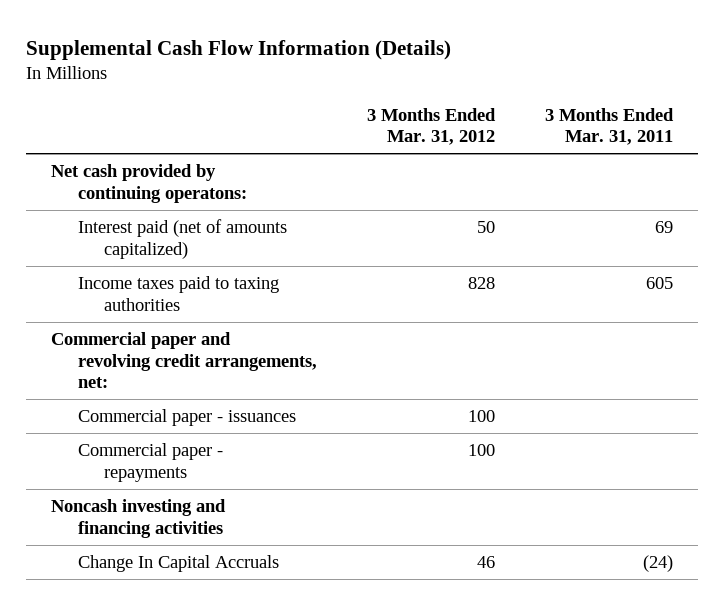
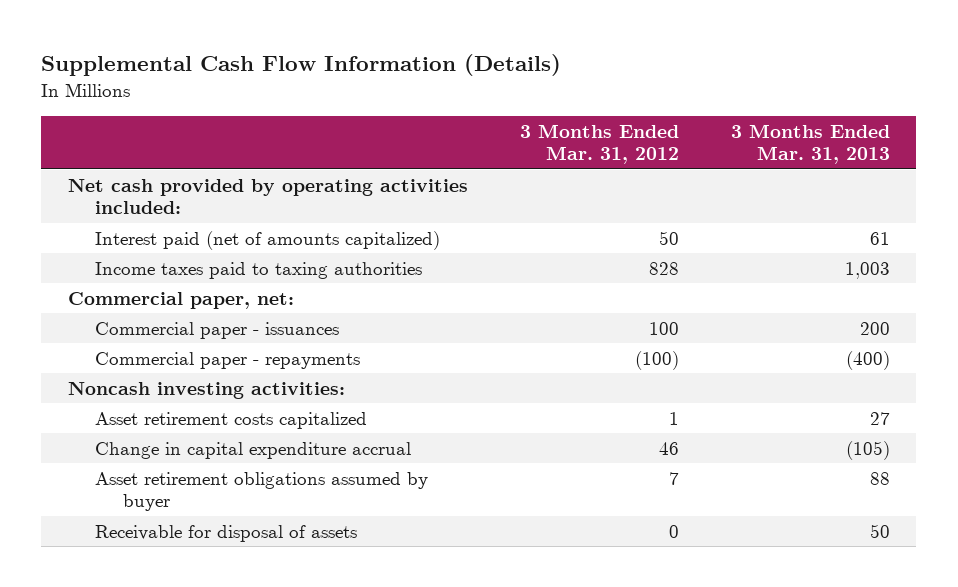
[544,107,674,146] 3 Months Ended Mar. 31, 2011 -> none
none -> [731,123,891,164] 3 Months Ended Mar. 31, 2013
[51,164,247,203] Net cash provided by continuing operatons: -> [67,178,468,215] Net cash provided by operating activities included:
[51,332,317,389] Commercial paper and revolving credit arrangements, net: -> [67,291,294,309] Commercial paper, net:
[467,444,495,457] 100 -> [634,350,679,370] (100)
[51,499,227,538] Noncash investing and financing activities -> [67,381,345,399] Noncash investing activities:
none -> [95,411,368,429] Asset retirement costs capitalized
[77,555,279,573] Change In Capital Accruals -> [95,441,412,459] Change in capital expenditure accrual
none -> [95,471,429,512] Asset retirement obligations assumed by buyer
none -> [95,524,358,542] Receivable for disposal of assets

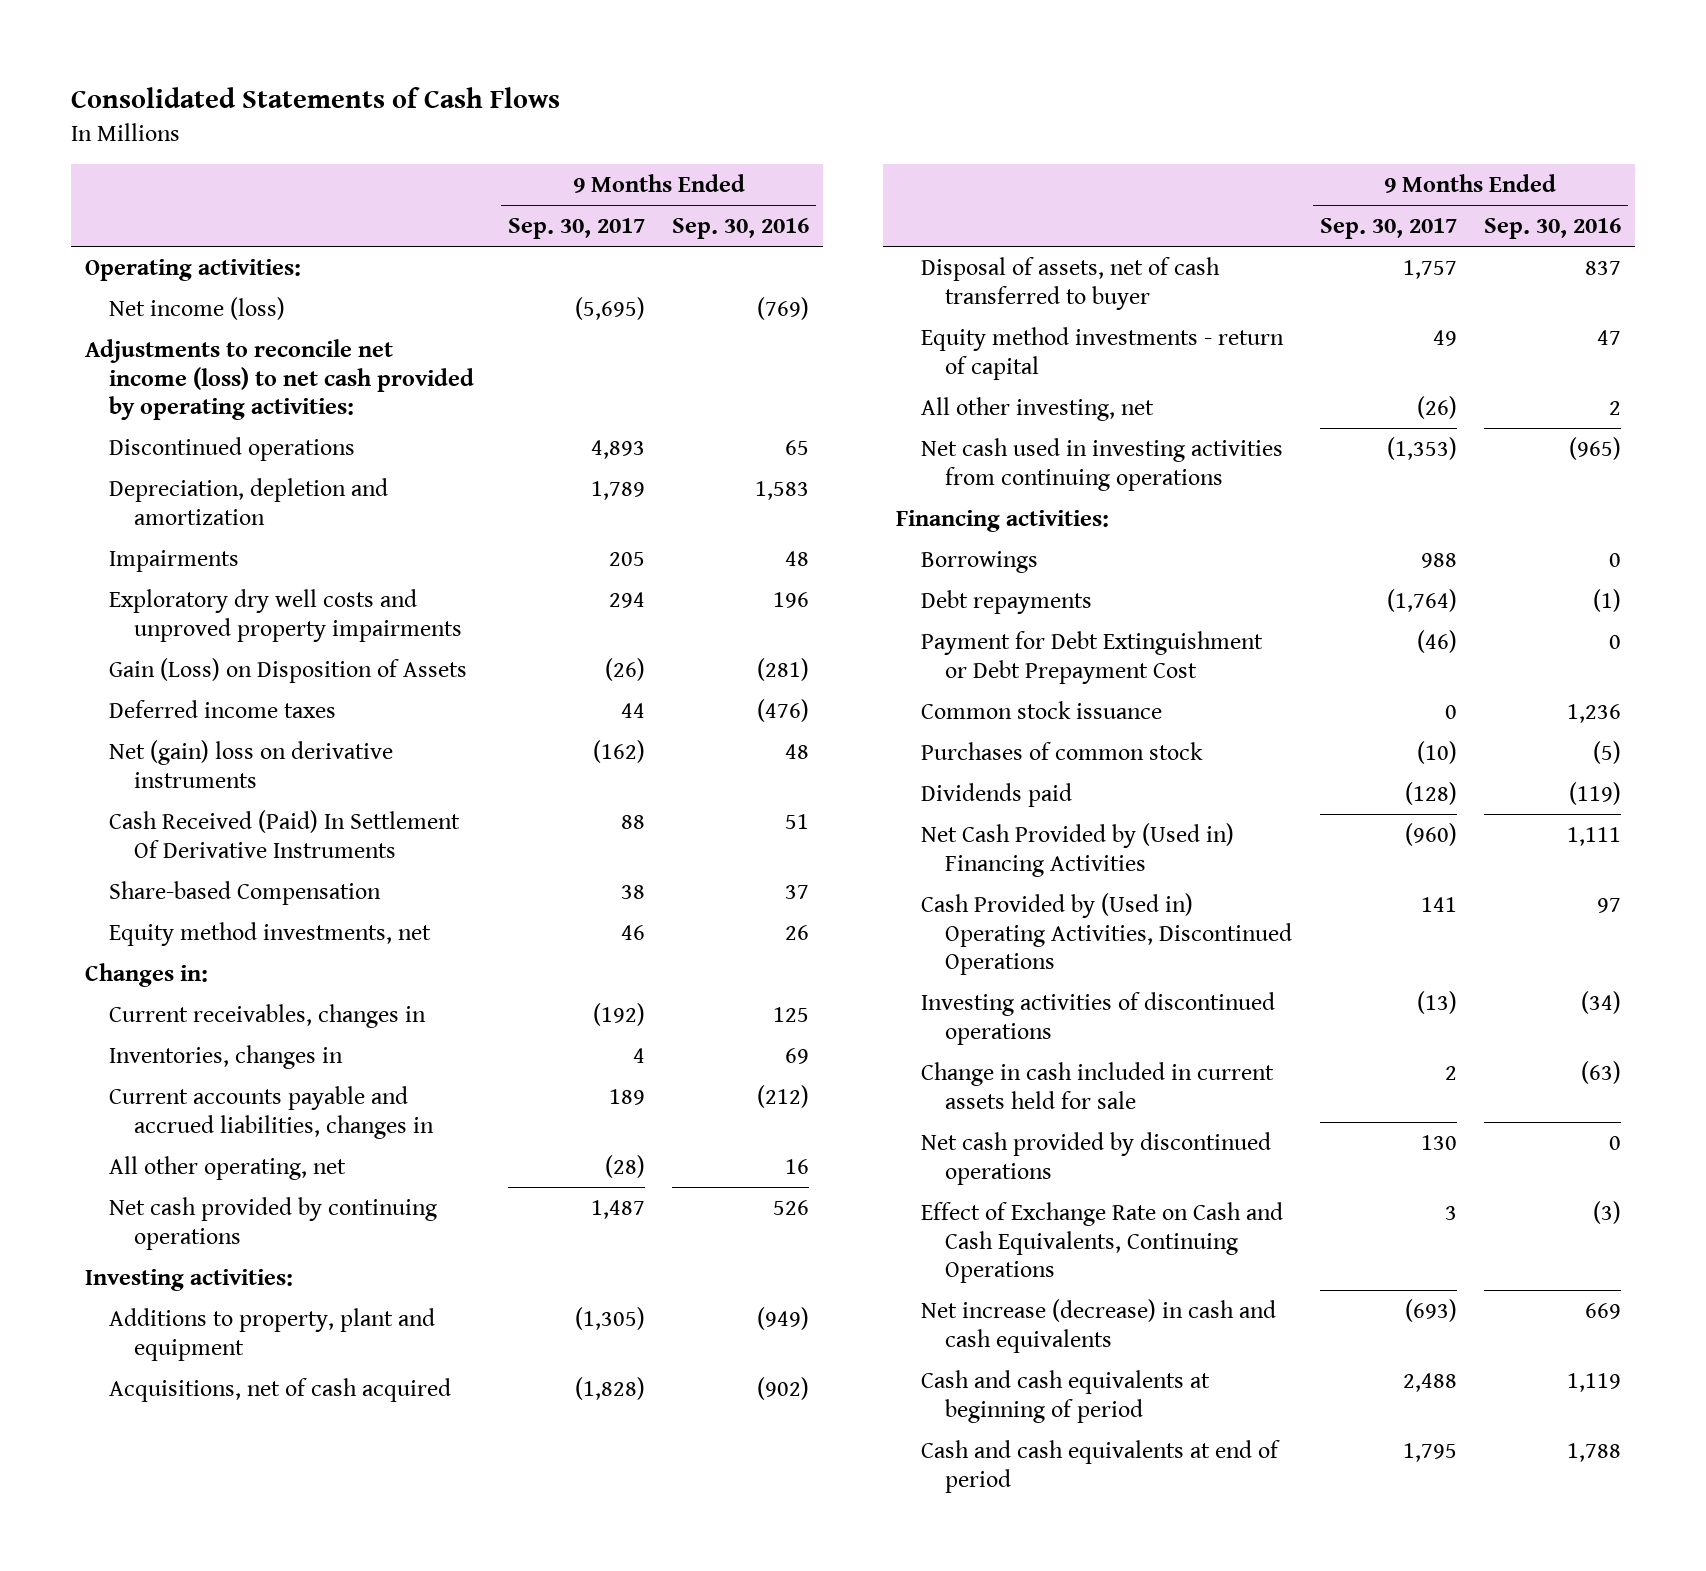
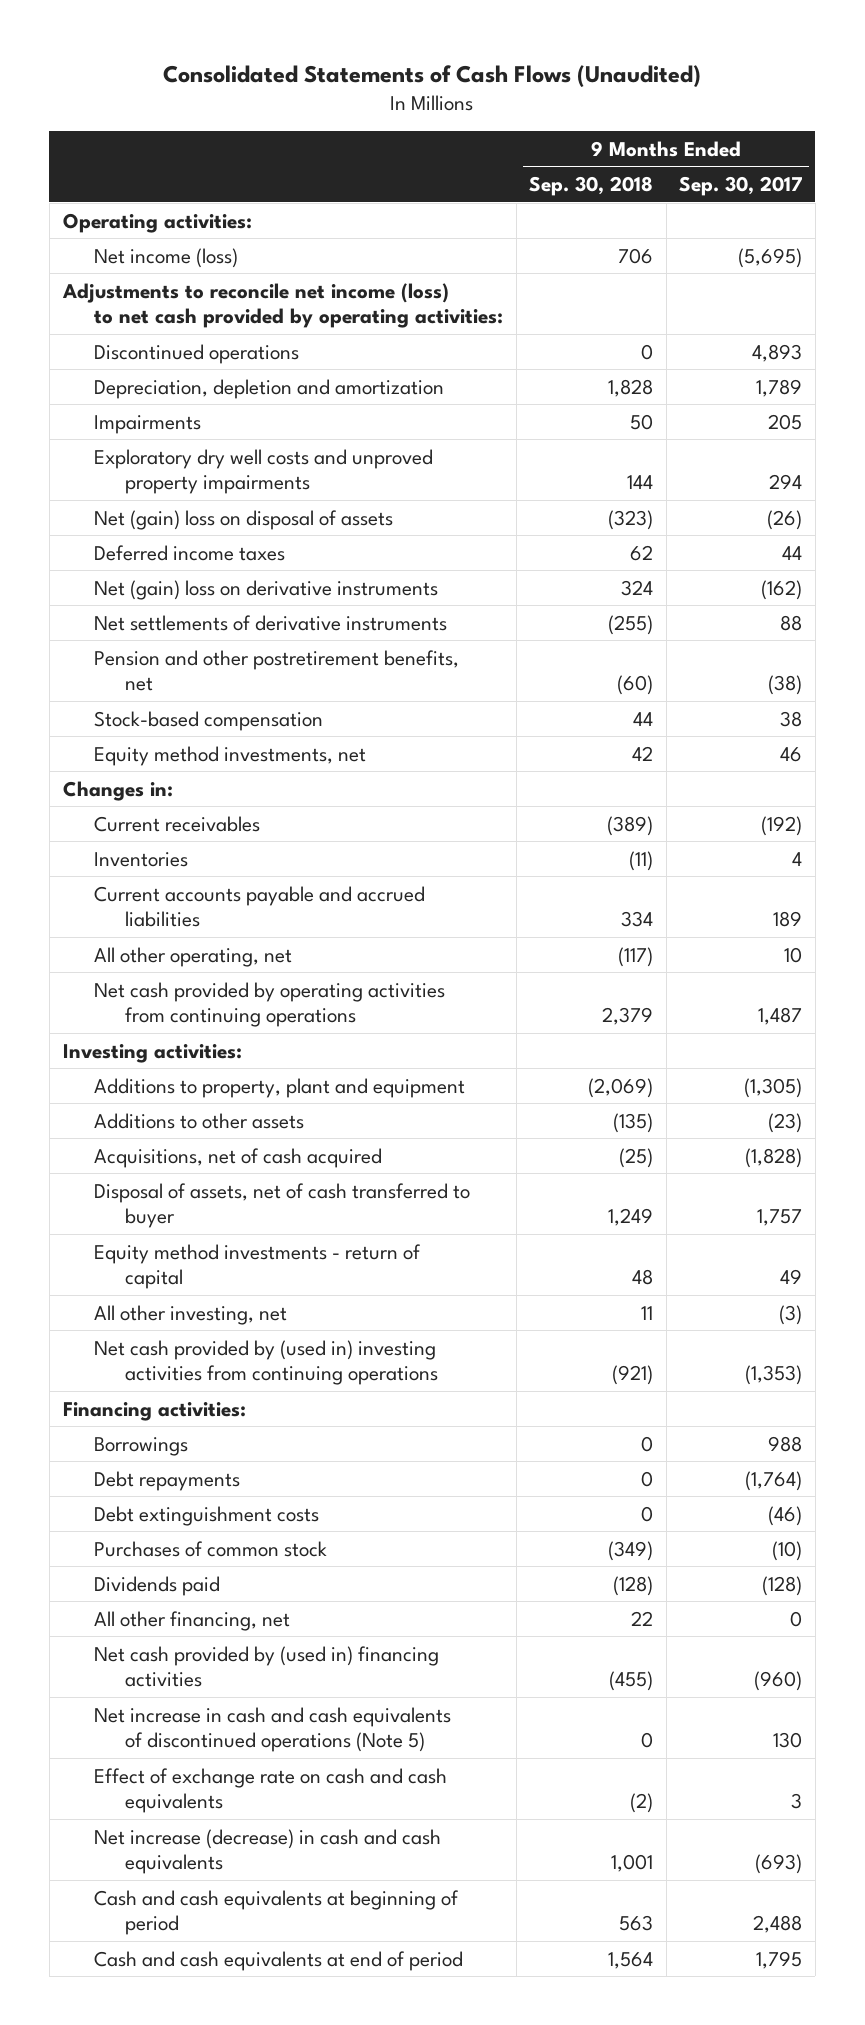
[71,87,561,109] Consolidated Statements of Cash Flows -> [163,64,702,87] Consolidated Statements of Cash Flows (Unaudited)
[672,218,810,240] Sep. 30, 2016 -> none
none -> [529,175,654,196] Sep. 30, 2018
[109,657,468,683] Gain (Loss) on Disposition of Assets -> [93,509,393,530] Net (gain) loss on disposal of assets
[109,809,461,858] Cash Received (Paid) In Settlement Of Derivative Instruments -> none
none -> [93,614,447,631] Net settlements of derivative instruments
none -> [93,649,459,692] Pension and other postretirement benefits, net
[109,880,382,905] Share-based Compensation -> [93,710,323,731] Stock-based compensation
[109,1003,427,1028] Current receivables, changes in -> [93,815,260,832] Current receivables
[109,1044,344,1069] Inventories, changes in -> [93,851,188,867] Inventories
[109,1085,434,1139] Current accounts payable and accrued liabilities, changes in -> [93,885,425,928] Current accounts payable and accrued liabilities
[604,1154,645,1178] (28) -> [784,946,803,963] 10
[109,1196,438,1250] Net cash provided by continuing operations -> [93,981,445,1028] Net cash provided by operating activities from continuing operations
none -> [93,1112,304,1129] Additions to other assets
[1416,395,1457,419] (26) -> [779,1304,803,1325] (3)
[920,437,1283,491] Net cash used in investing activities from continuing operations -> [93,1339,439,1386] Net cash provided by (used in) investing activities from continuing operations
[920,700,1162,719] Common stock issuance -> none
[920,630,1263,684] Payment for Debt Extinguishment or Debt Prepayment Cost -> [93,1505,319,1526] Debt extinguishment costs
[920,892,1293,976] Cash Provided by (Used in) Operating Activities, Discontinued Operations -> none
[920,991,1275,1045] Investing activities of discontinued operations -> none
[920,1061,1274,1109] Change in cash included in current assets held for sale -> none
none -> [93,1610,290,1631] All other financing, net
[920,822,1234,877] Net Cash Provided by (Used in) Financing Activities -> [93,1645,439,1688] Net cash provided by (used in) financing activities
[920,1131,1271,1185] Net cash provided by discontinued operations -> [93,1706,451,1753] Net increase in cash and cash equivalents of discontinued operations (Note 5)
[920,1201,1283,1284] Effect of Exchange Rate on Cash and Cash Equivalents, Continuing Operations -> [93,1767,447,1814] Effect of exchange rate on cash and cash equivalents

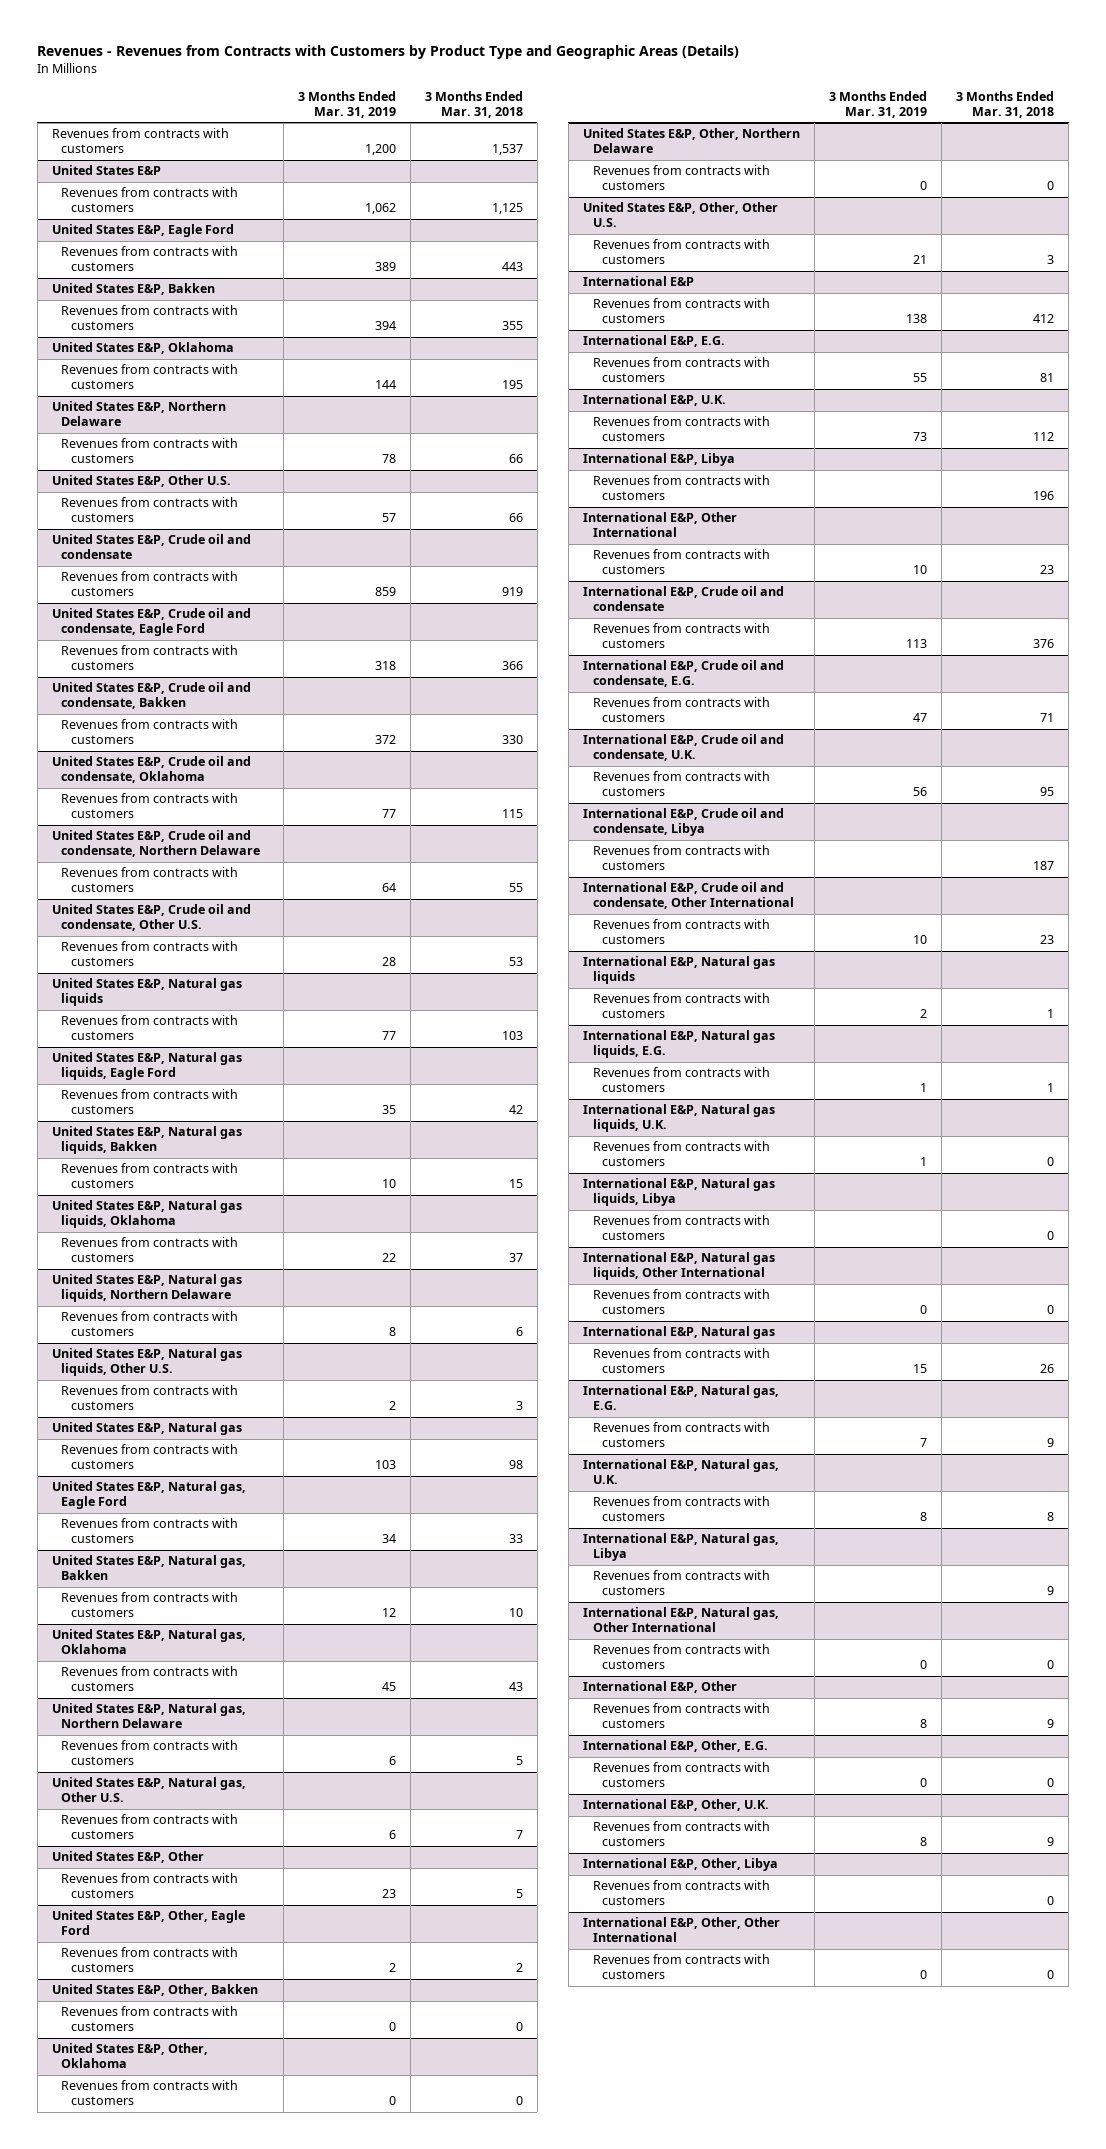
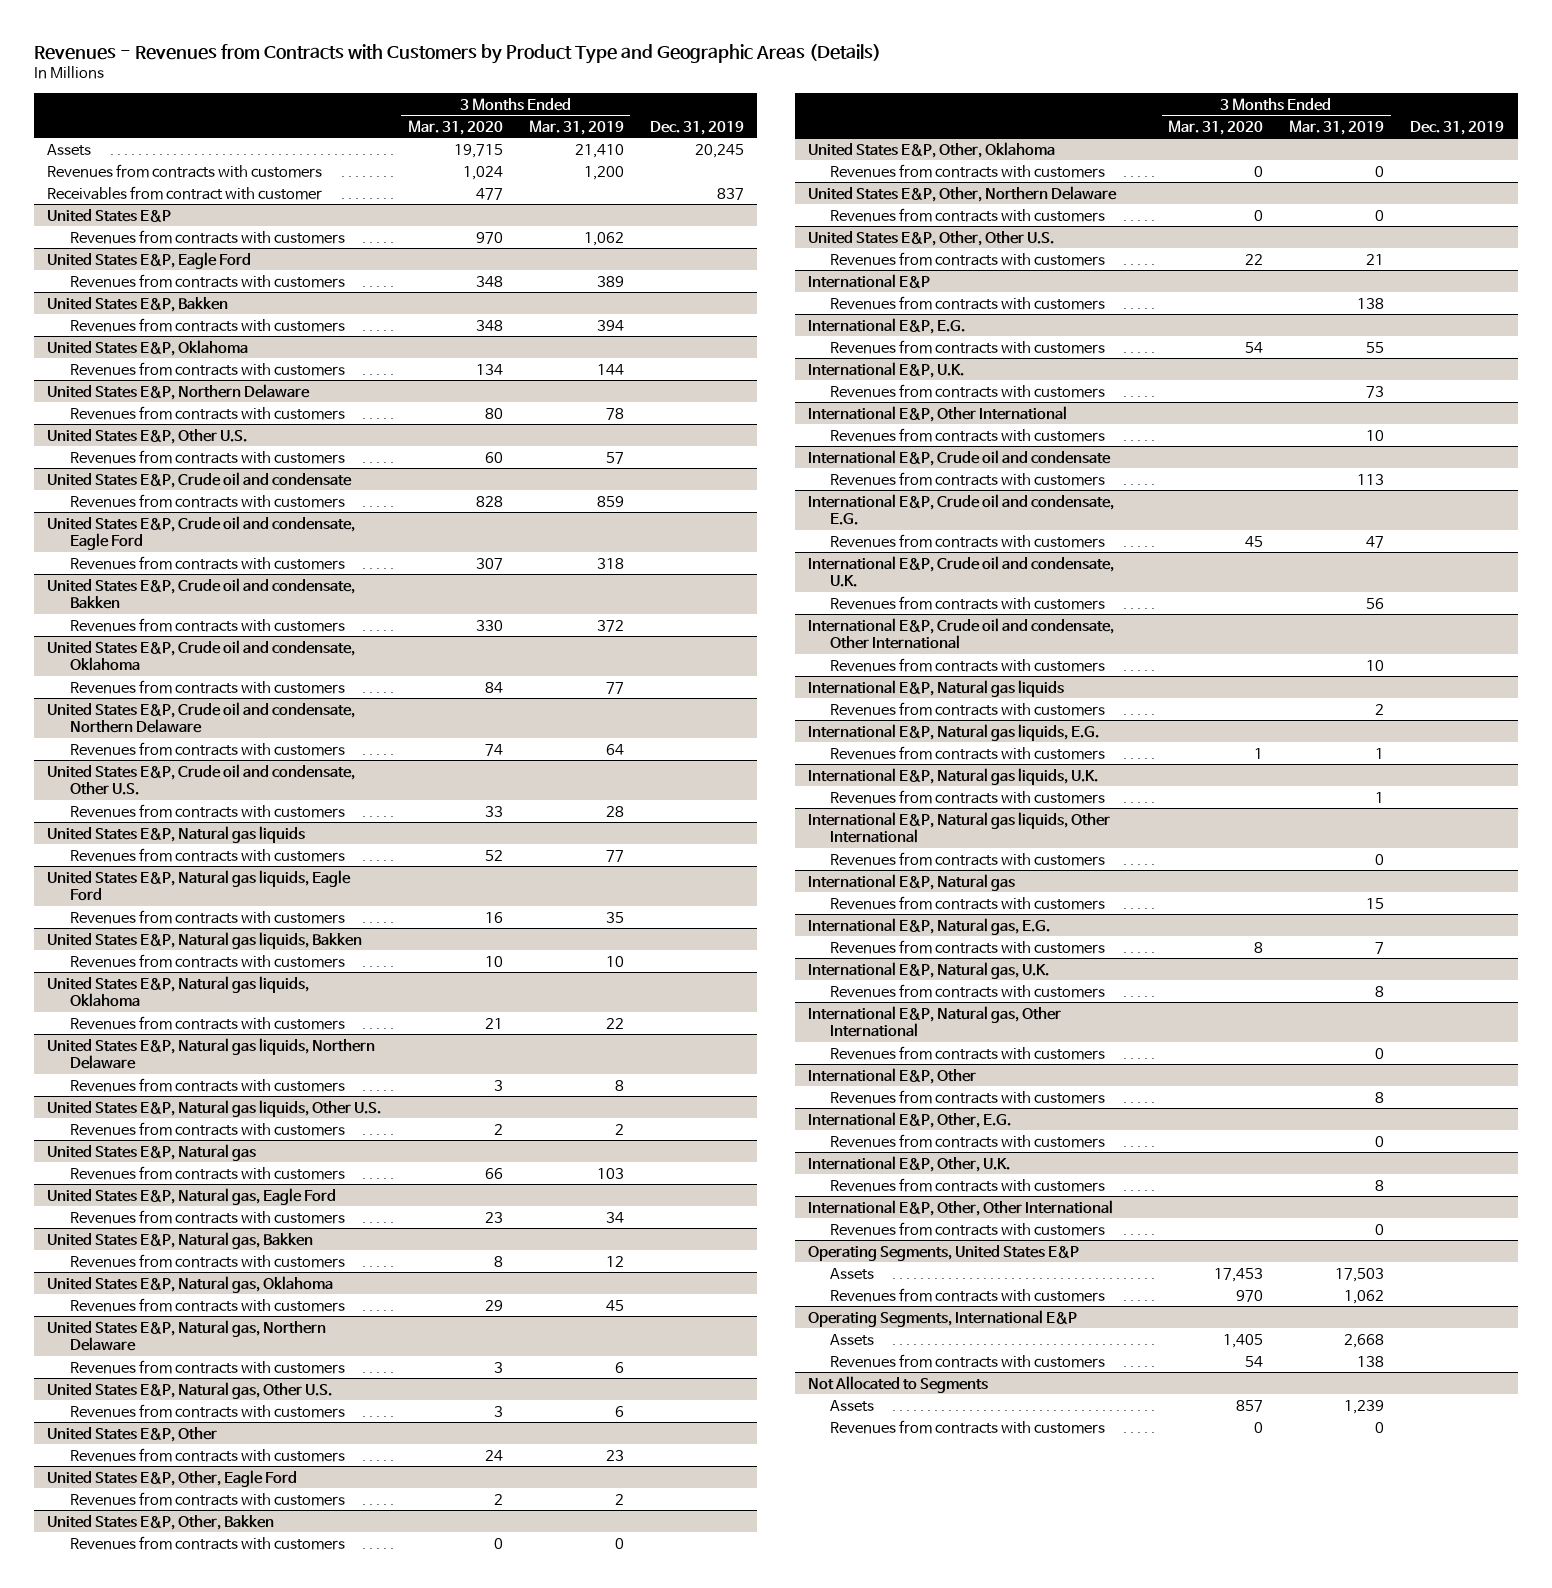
[424,90,523,118] 3 Months Ended Mar. 31, 2018 -> none
none -> [407,119,503,135] Mar. 31, 2020
none -> [649,120,744,135] Dec. 31, 2019
none -> [47,143,92,156] Assets
none -> [47,185,323,200] Receivables from contract with customer
[582,453,735,467] International E&P, Libya -> none
[592,475,770,501] Revenues from contracts with customers -> none
[582,808,784,837] International E&P, Crude oil and condensate, Libya -> none
[592,845,770,871] Revenues from contracts with customers -> none
[582,1178,775,1207] International E&P, Natural gas liquids, Libya -> none
[592,1215,770,1241] Revenues from contracts with customers -> none
[582,1533,779,1562] International E&P, Natural gas, Libya -> none
[592,1570,770,1596] Revenues from contracts with customers -> none
[582,1858,778,1872] International E&P, Other, Libya -> none
[592,1880,770,1906] Revenues from contracts with customers -> none
none -> [807,1244,1079,1261] Operating Segments, United States E&P
none -> [830,1267,875,1280] Assets
none -> [830,1287,1106,1302] Revenues from contracts with customers
none -> [807,1309,1077,1327] Operating Segments, International E&P
none -> [830,1333,875,1346] Assets
none -> [830,1353,1106,1368] Revenues from contracts with customers
none -> [807,1375,988,1393] Not Allocated to Segments
none -> [830,1399,875,1412] Assets
none -> [830,1419,1106,1434] Revenues from contracts with customers

